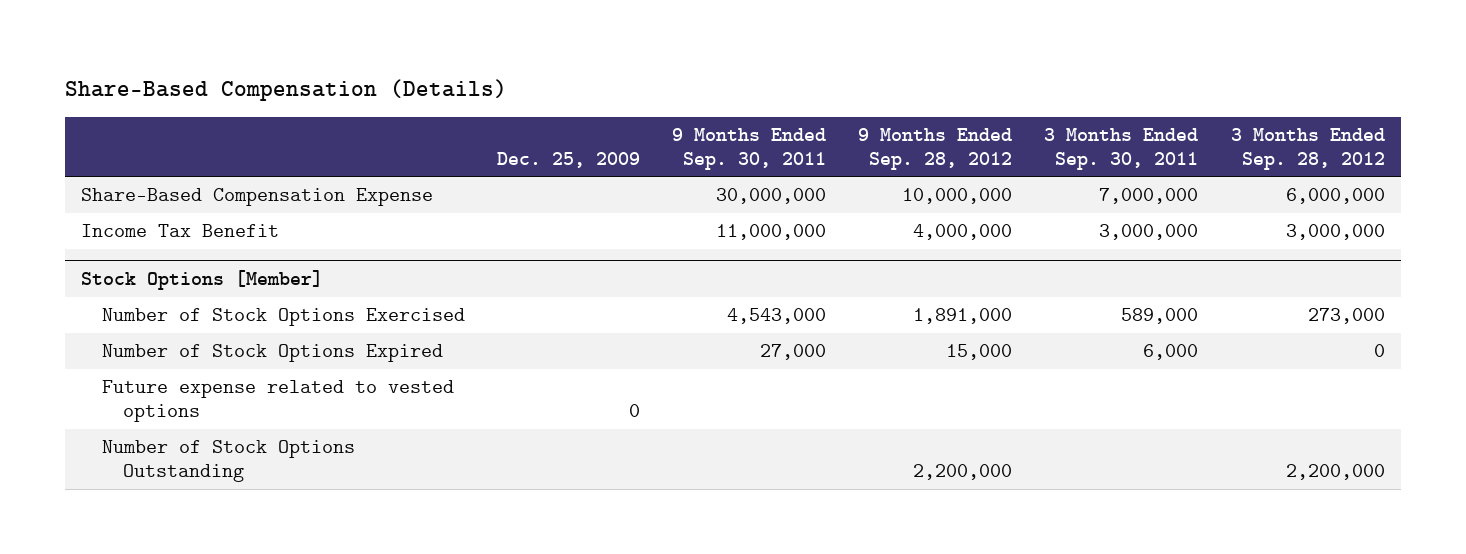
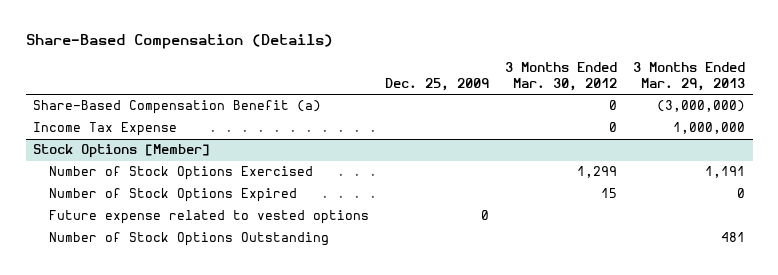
[672,127,827,170] 9 Months Ended Sep. 30, 2011 -> none
[858,127,1013,170] 9 Months Ended Sep. 28, 2012 -> none
[1044,127,1199,170] 3 Months Ended Sep. 30, 2011 -> none
[1230,127,1385,170] 3 Months Ended Sep. 28, 2012 -> none
none -> [505,62,618,92] 3 Months Ended Mar. 30, 2012
none -> [632,62,745,92] 3 Months Ended Mar. 29, 2013
[80,188,433,207] Share-Based Compensation Expense -> [33,100,322,115] Share-Based Compensation Benefit (a)
[80,224,279,238] Income Tax Benefit -> [33,122,178,137] Income Tax Expense

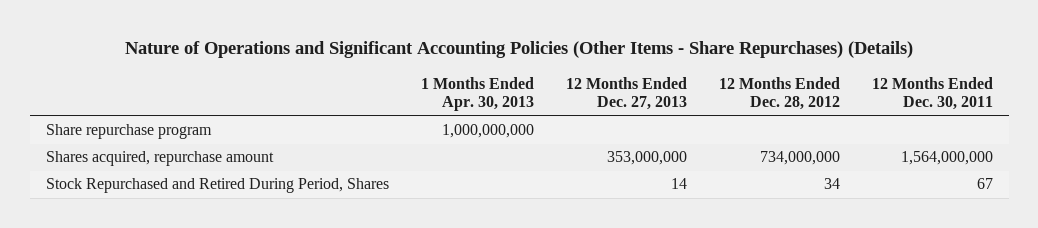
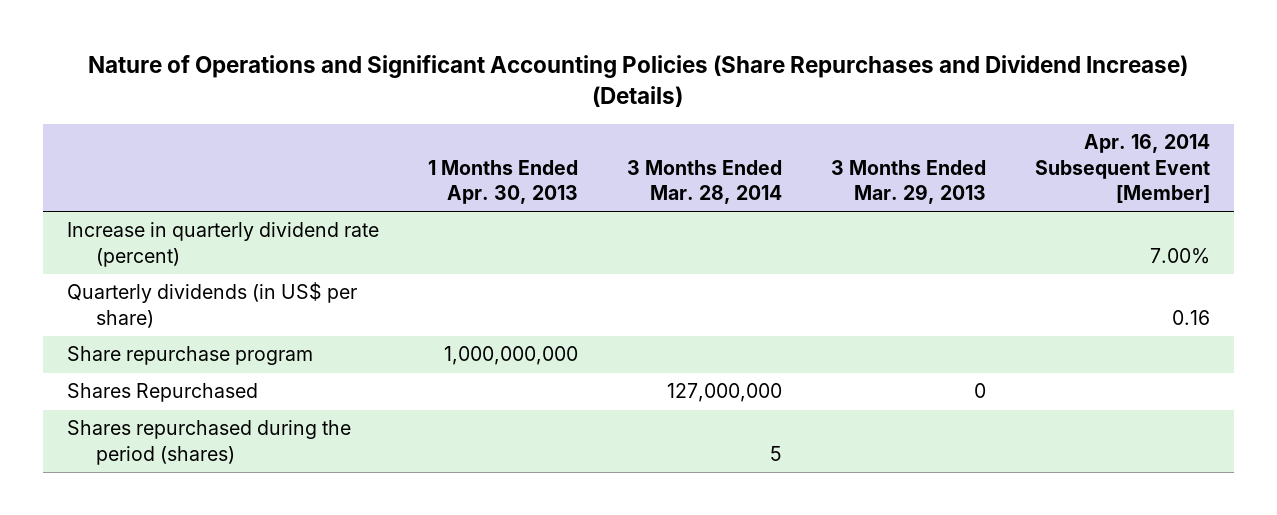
[125,41,914,59] Nature of Operations and Significant Accounting Policies (Other Items - Share Repurchases) (Details) -> [88,55,1189,107] Nature of Operations and Significant Accounting Policies (Share Repurchases and Dividend Increase) (Details)
[565,76,687,111] 12 Months Ended Dec. 27, 2013 -> none
[718,76,840,111] 12 Months Ended Dec. 28, 2012 -> none
[871,76,993,111] 12 Months Ended Dec. 30, 2011 -> none
none -> [626,159,782,205] 3 Months Ended Mar. 28, 2014
none -> [830,159,986,205] 3 Months Ended Mar. 29, 2013
none -> [1034,134,1210,204] Apr. 16, 2014 Subsequent Event [Member]
none -> [67,222,380,268] Increase in quarterly dividend rate (percent)
none -> [67,282,358,329] Quarterly dividends (in US$ per share)
[45,151,274,167] Shares acquired, repurchase amount -> [67,383,259,403] Shares Repurchased
[45,178,389,194] Stock Repurchased and Retired During Period, Shares -> [67,420,352,466] Shares repurchased during the period (shares)

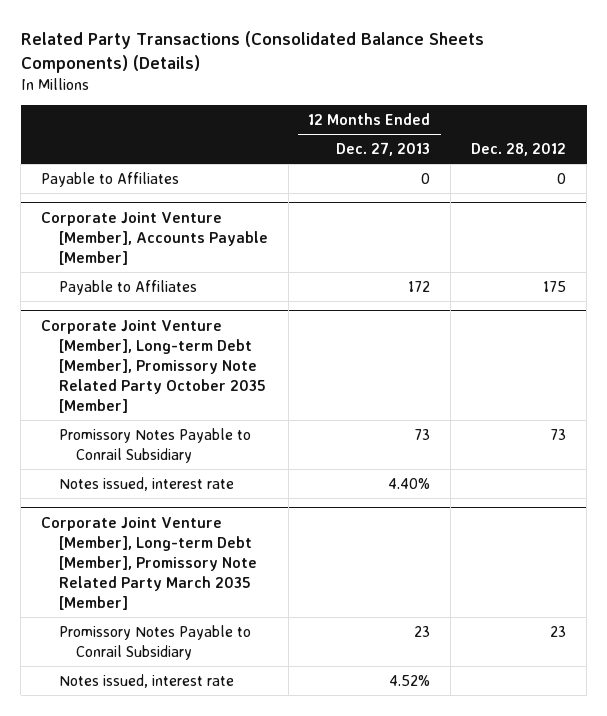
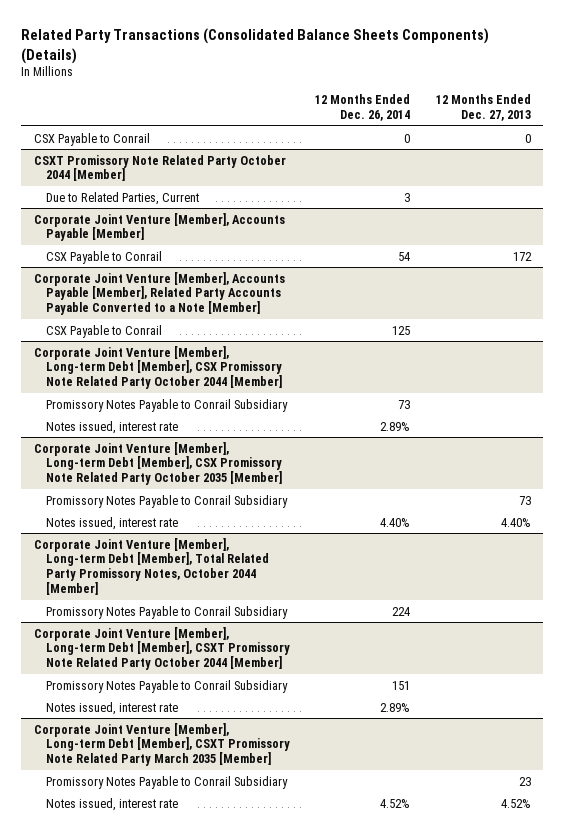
[471,143,567,157] Dec. 28, 2012 -> none
none -> [315,94,411,122] 12 Months Ended Dec. 26, 2014
[41,171,180,187] Payable to Affiliates -> [33,132,150,146] CSX Payable to Conrail
none -> [33,154,286,182] CSXT Promissory Note Related Party October 2044 [Member]
none -> [45,191,199,205] Due to Related Parties, Current
[58,279,197,295] Payable to Affiliates -> [45,250,162,264] CSX Payable to Conrail
none -> [33,271,285,316] Corporate Joint Venture [Member], Accounts Payable [Member], Related Party Accounts Payable Converted to a Note [Member]
none -> [45,324,162,338] CSX Payable to Conrail
none -> [33,345,282,390] Corporate Joint Venture [Member], Long-term Debt [Member], CSX Promissory Note Related Party October 2044 [Member]
none -> [45,398,288,412] Promissory Notes Payable to Conrail Subsidiary
none -> [45,420,178,434] Notes issued, interest rate
[41,319,266,413] Corporate Joint Venture [Member], Long-term Debt [Member], Promissory Note Related Party October 2035 [Member] -> [33,441,282,486] Corporate Joint Venture [Member], Long-term Debt [Member], CSX Promissory Note Related Party October 2035 [Member]
none -> [33,537,269,595] Corporate Joint Venture [Member], Long-term Debt [Member], Total Related Party Promissory Notes, October 2044 [Member]
none -> [45,605,288,619] Promissory Notes Payable to Conrail Subsidiary
none -> [33,626,290,671] Corporate Joint Venture [Member], Long-term Debt [Member], CSXT Promissory Note Related Party October 2044 [Member]
none -> [45,679,288,693] Promissory Notes Payable to Conrail Subsidiary
none -> [45,701,178,715] Notes issued, interest rate
[41,516,257,610] Corporate Joint Venture [Member], Long-term Debt [Member], Promissory Note Related Party March 2035 [Member] -> [33,722,290,767] Corporate Joint Venture [Member], Long-term Debt [Member], CSXT Promissory Note Related Party March 2035 [Member]

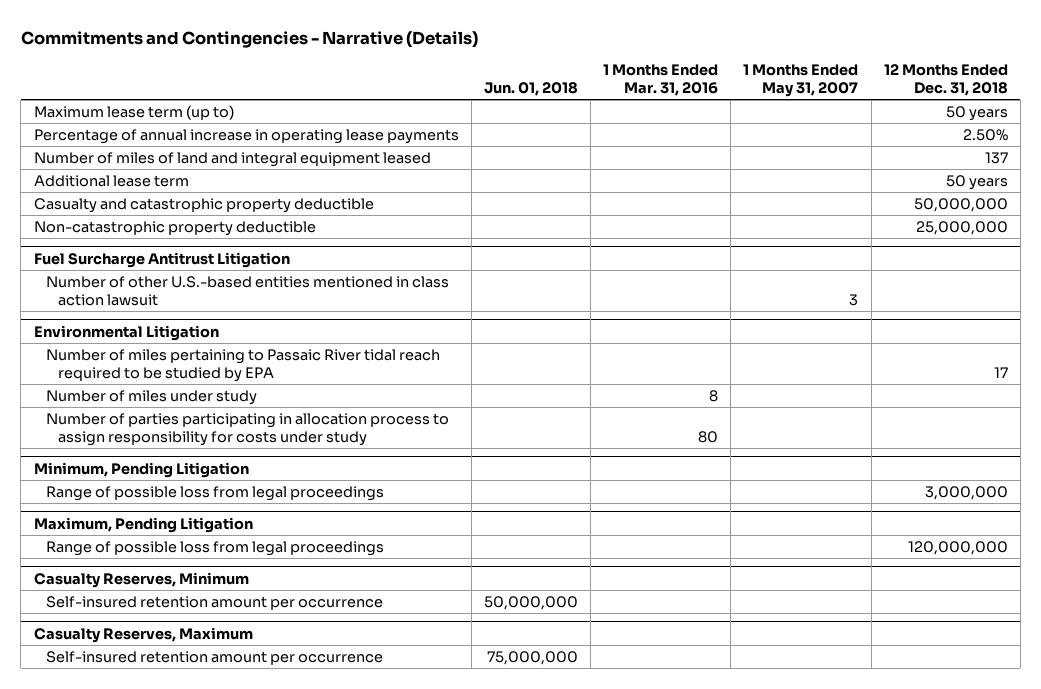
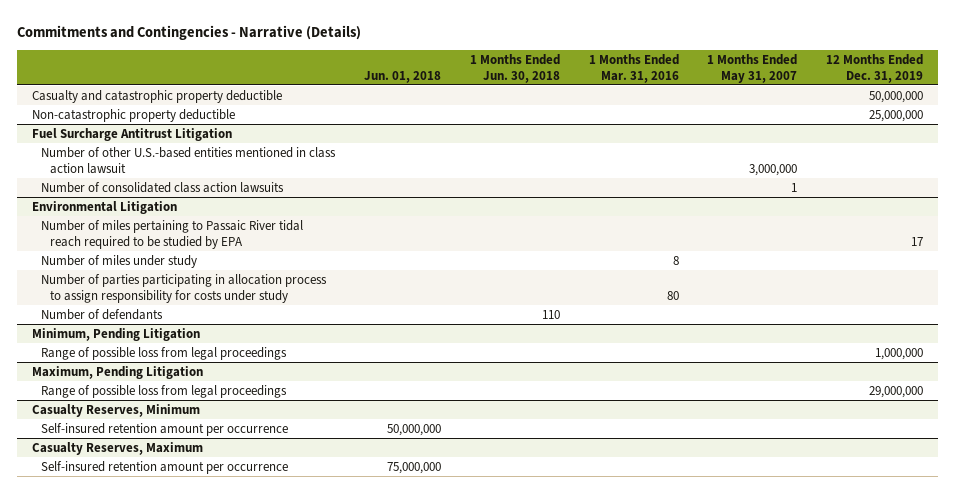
[883,64,1008,97] 12 Months Ended Dec. 31, 2018 -> none
none -> [469,53,560,83] 1 Months Ended Jun. 30, 2018
none -> [826,53,924,83] 12 Months Ended Dec. 31, 2019
[33,104,234,120] Maximum lease term (up to) -> none
[33,128,459,144] Percentage of annual increase in operating lease payments -> none
[33,151,431,167] Number of miles of land and integral equipment leased -> none
[33,174,189,187] Additional lease term -> none
[849,293,859,306] 3 -> [749,163,798,176] 3,000,000
none -> [40,181,284,193] Number of consolidated class action lawsuits
none -> [40,308,163,320] Number of defendants

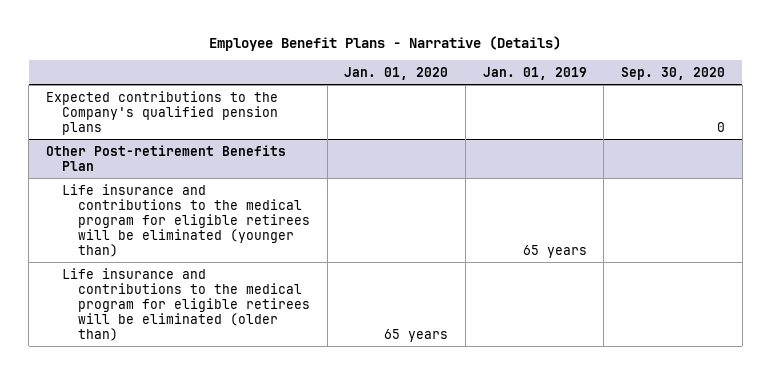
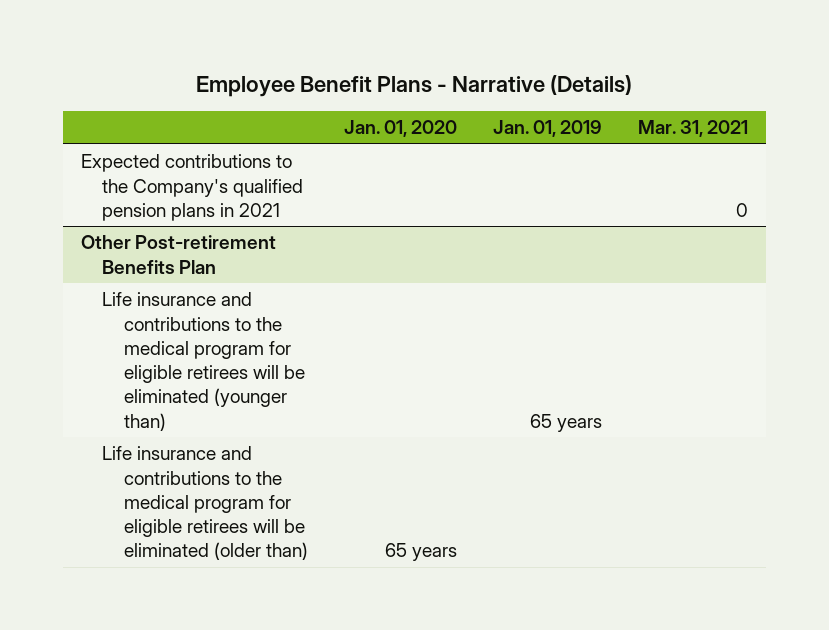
[620,66,725,80] Sep. 30, 2020 -> none
none -> [637,120,748,138] Mar. 31, 2021
[45,90,278,135] Expected contributions to the Company's qualified pension plans -> [80,154,304,221] Expected contributions to the Company's qualified pension plans in 2021

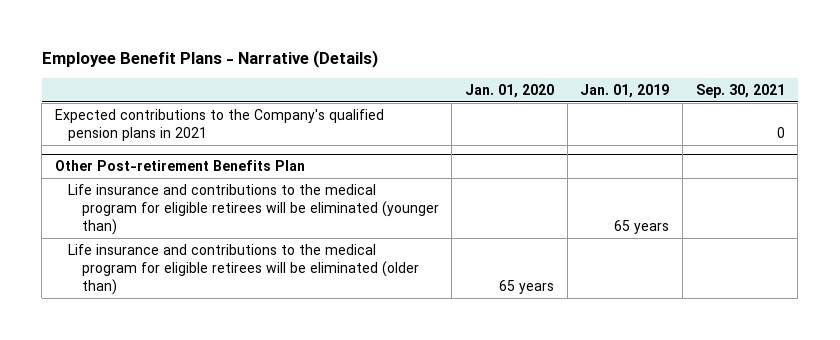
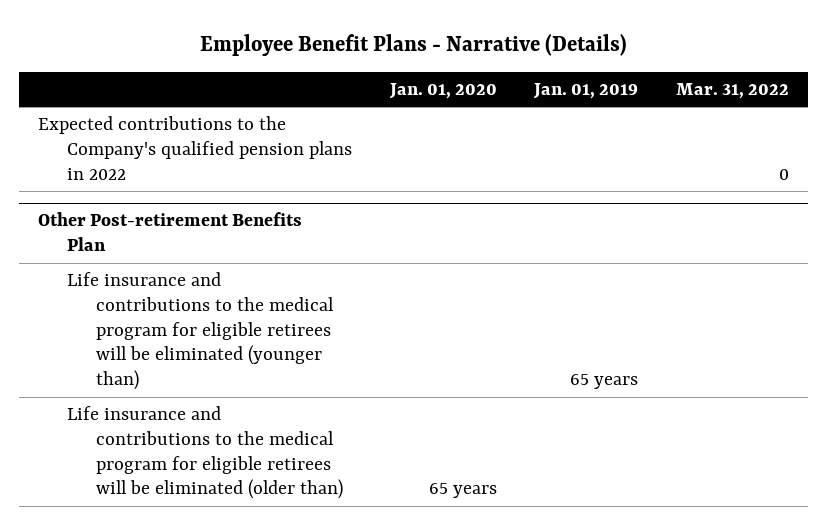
[695,84,785,99] Sep. 30, 2021 -> none
none -> [676,82,790,99] Mar. 31, 2022
[54,108,384,141] Expected contributions to the Company's qualified pension plans in 2021 -> [38,116,352,180] Expected contributions to the Company's qualified pension plans in 2022

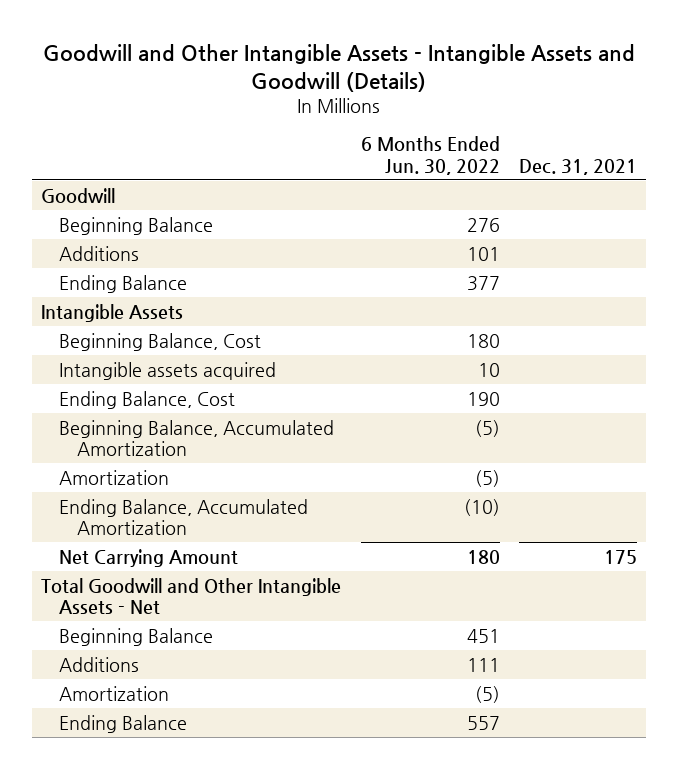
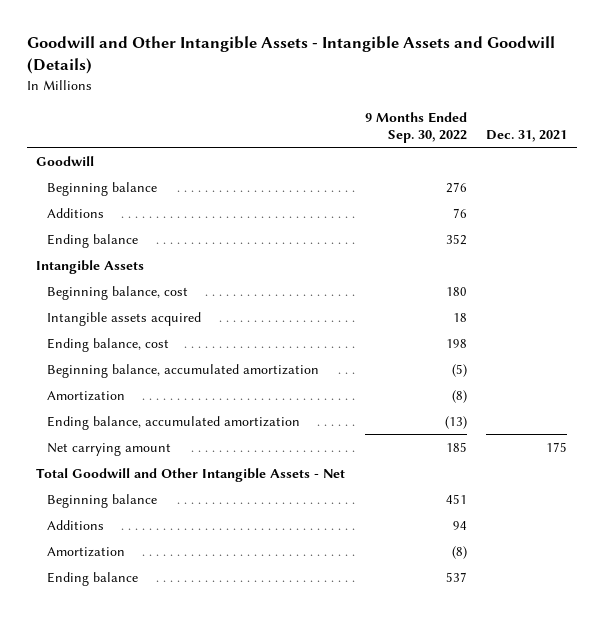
[360,136,500,175] 6 Months Ended Jun. 30, 2022 -> none
none -> [364,111,467,143] 9 Months Ended Sep. 30, 2022
[59,216,214,235] Beginning Balance -> [47,181,158,196] Beginning balance
[59,274,188,293] Ending Balance -> [47,233,139,248] Ending balance
[59,332,262,351] Beginning Balance, Cost -> [47,285,189,300] Beginning balance, cost
[59,390,236,409] Ending Balance, Cost -> [47,337,170,352] Ending balance, cost
[59,419,335,456] Beginning Balance, Accumulated Amortization -> [47,363,320,378] Beginning balance, accumulated amortization
[59,498,309,535] Ending Balance, Accumulated Amortization -> [47,415,301,430] Ending balance, accumulated amortization
[59,548,239,567] Net Carrying Amount -> [47,442,172,456] Net carrying amount
[59,627,214,646] Beginning Balance -> [47,493,158,508] Beginning balance
[59,714,188,733] Ending Balance -> [47,571,139,586] Ending balance

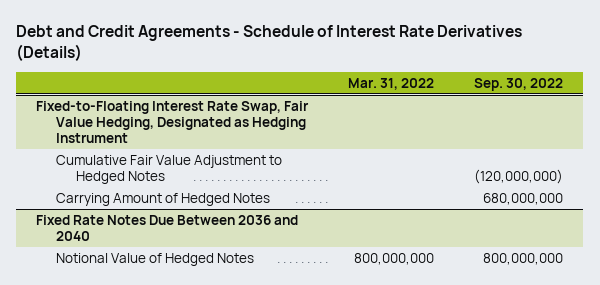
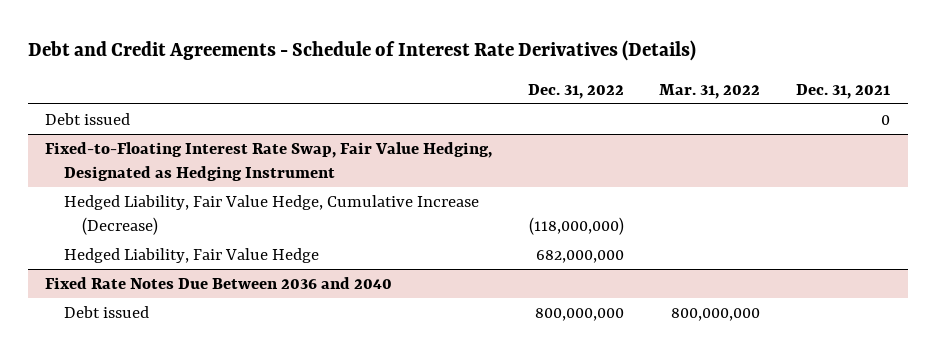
[474,77,564,91] Sep. 30, 2022 -> none
none -> [527,83,624,99] Dec. 31, 2022
none -> [795,83,890,99] Dec. 31, 2021
none -> [45,112,131,125] Debt issued
[56,154,283,184] Cumulative Fair Value Adjustment to Hedged Notes -> [63,194,479,235] Hedged Liability, Fair Value Hedge, Cumulative Increase (Decrease)
[56,192,271,206] Carrying Amount of Hedged Notes -> [63,247,319,263] Hedged Liability, Fair Value Hedge
[56,252,255,266] Notional Value of Hedged Notes -> [63,305,149,318] Debt issued

